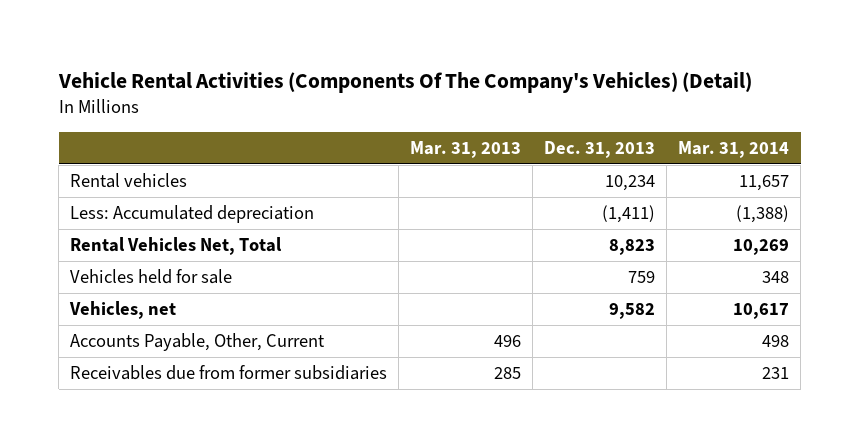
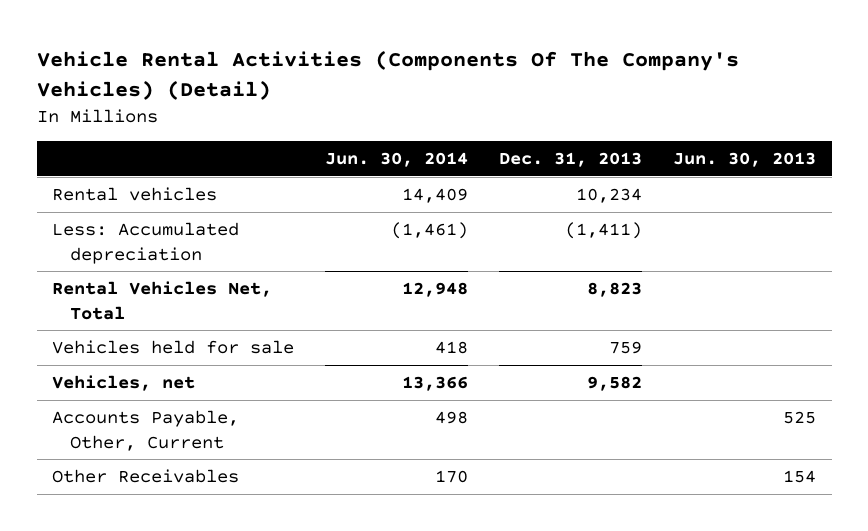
[410,140,522,158] Mar. 31, 2013 -> none
[678,140,790,158] Mar. 31, 2014 -> none
none -> [325,152,469,168] Jun. 30, 2014
none -> [673,152,817,168] Jun. 30, 2013
[70,365,388,381] Receivables due from former subsidiaries -> [52,468,240,483] Other Receivables

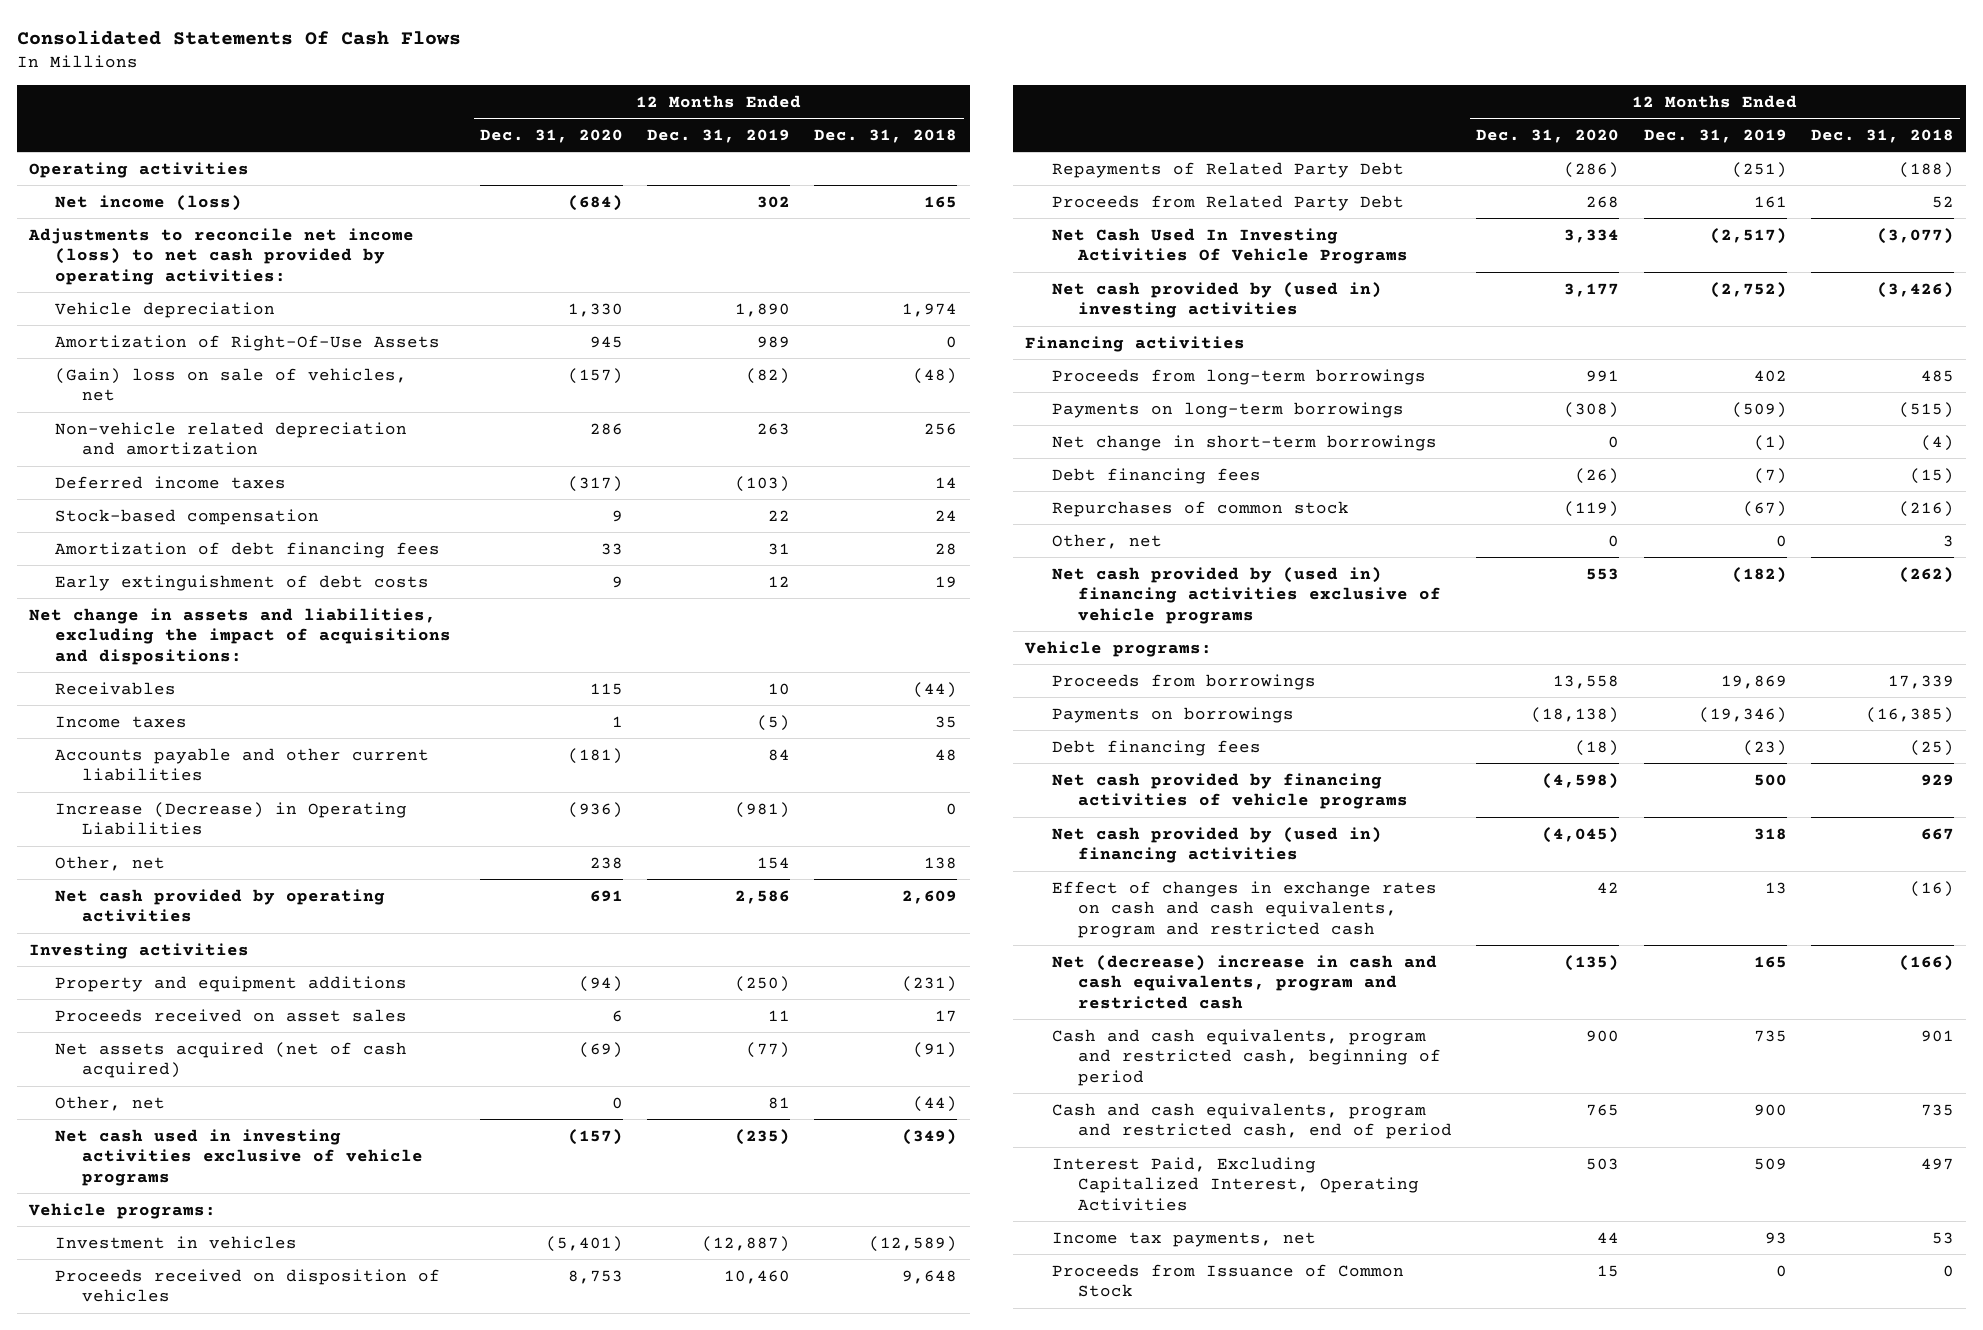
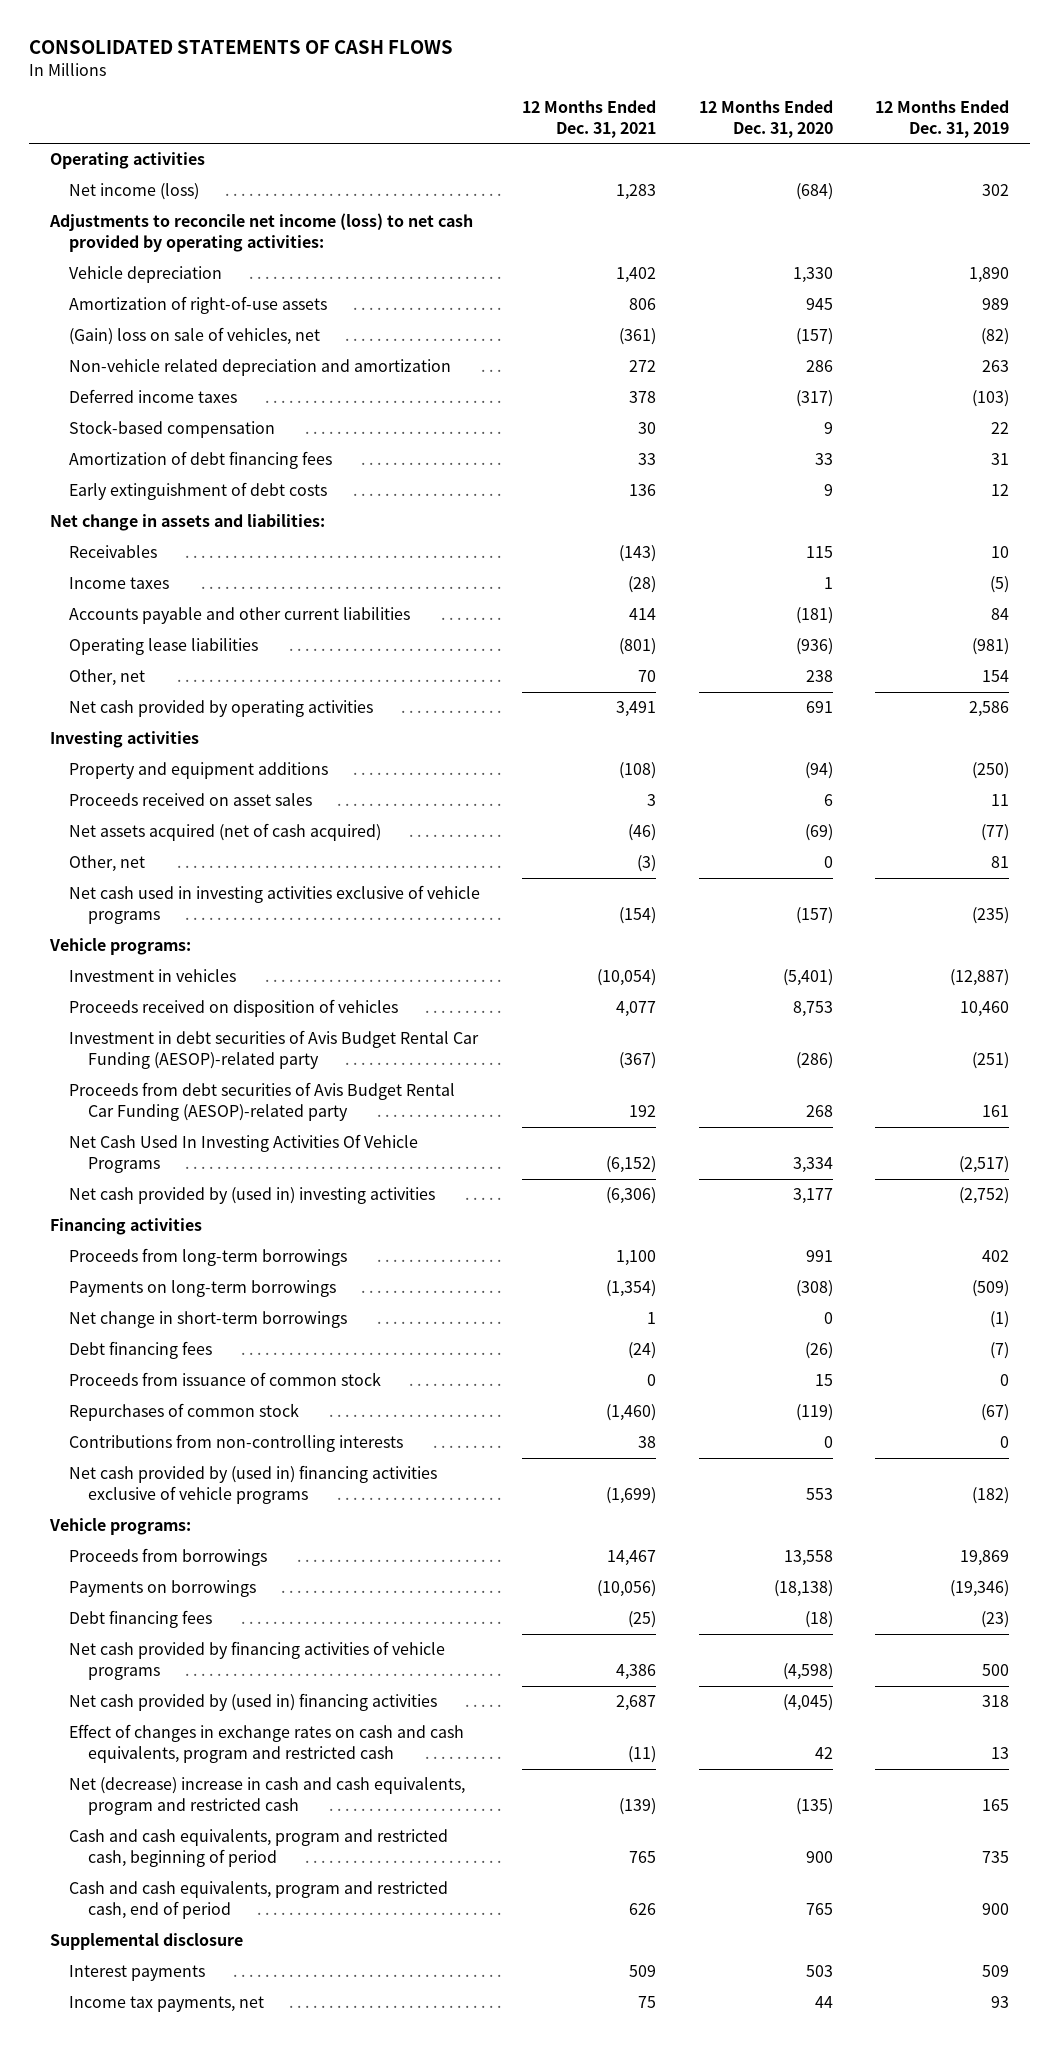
[16,29,461,45] Consolidated Statements Of Cash Flows -> [29,40,454,55] CONSOLIDATED STATEMENTS OF CASH FLOWS
[814,128,958,143] Dec. 31, 2018 -> none
none -> [522,100,657,138] 12 Months Ended Dec. 31, 2021
[55,334,441,351] Amortization of Right-Of-Use Assets -> [68,296,327,315] Amortization of right-of-use assets
[28,607,452,665] Net change in assets and liabilities, excluding the impact of acquisitions and dispositions: -> [50,514,326,532] Net change in assets and liabilities:
[55,801,408,836] Increase (Decrease) in Operating Liabilities -> [68,638,258,656] Operating lease liabilities
[1051,161,1404,178] Repayments of Related Party Debt -> [68,1030,479,1070] Investment in debt securities of Avis Budget Rental Car Funding (AESOP)-related party
[1051,194,1404,211] Proceeds from Related Party Debt -> [68,1082,455,1122] Proceeds from debt securities of Avis Budget Rental Car Funding (AESOP)-related party
none -> [68,1372,381,1387] Proceeds from issuance of common stock
[1051,533,1162,549] Other, net -> none
none -> [68,1434,403,1453] Contributions from non-controlling interests
none -> [50,1933,244,1951] Supplemental disclosure
[1051,1156,1420,1211] Interest Paid, Excluding Capitalized Interest, Operating Activities -> [68,1965,205,1982] Interest payments
[1051,1263,1404,1298] Proceeds from Issuance of Common Stock -> none

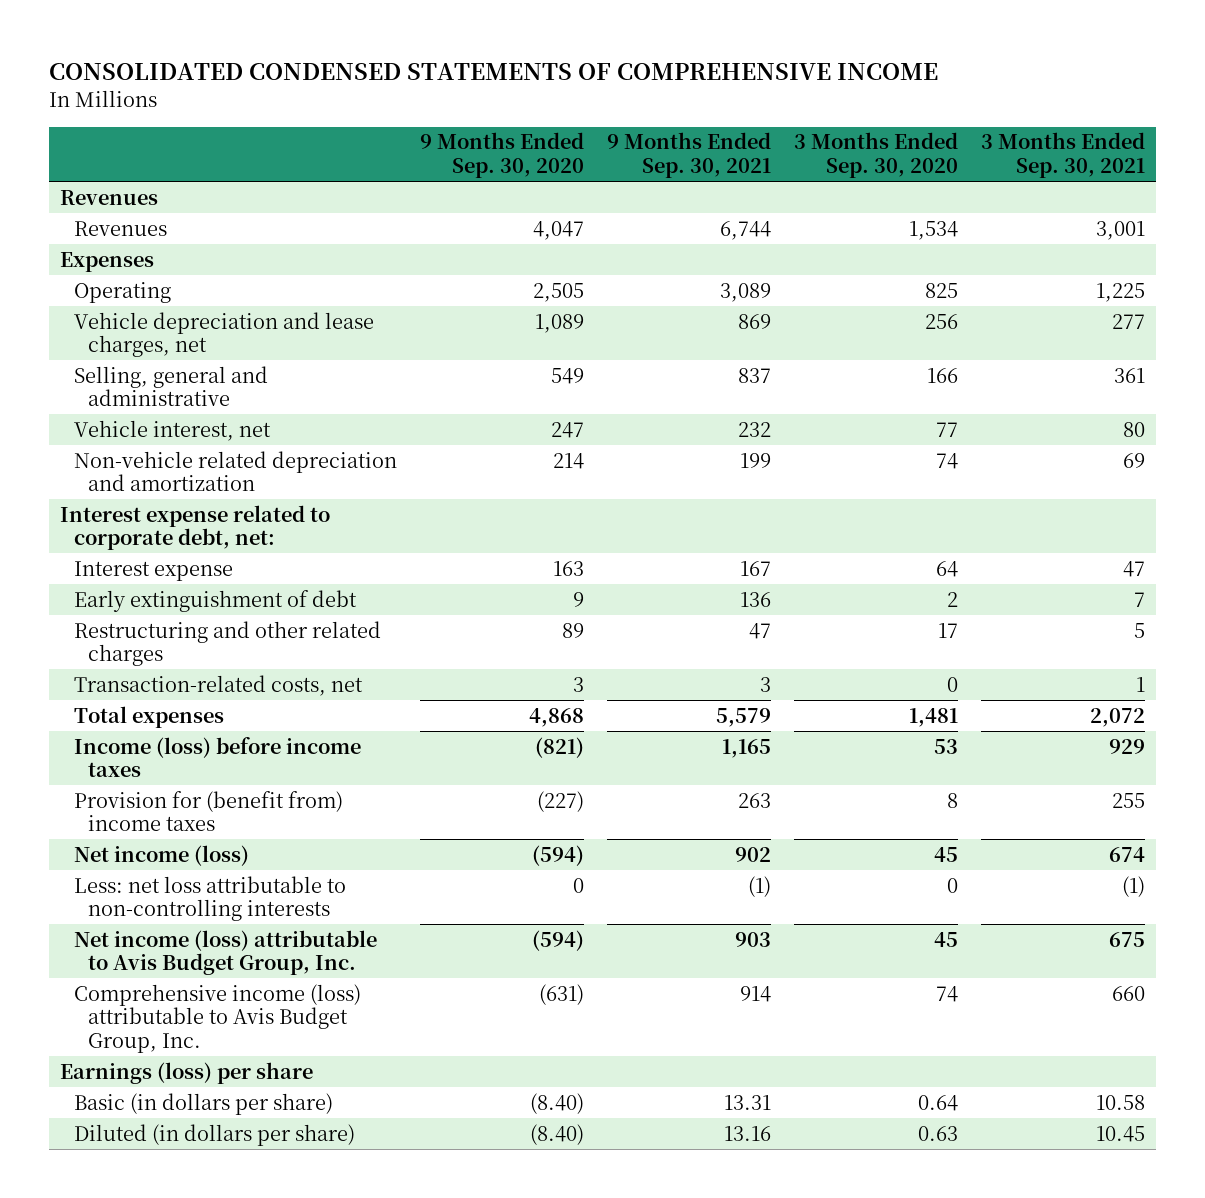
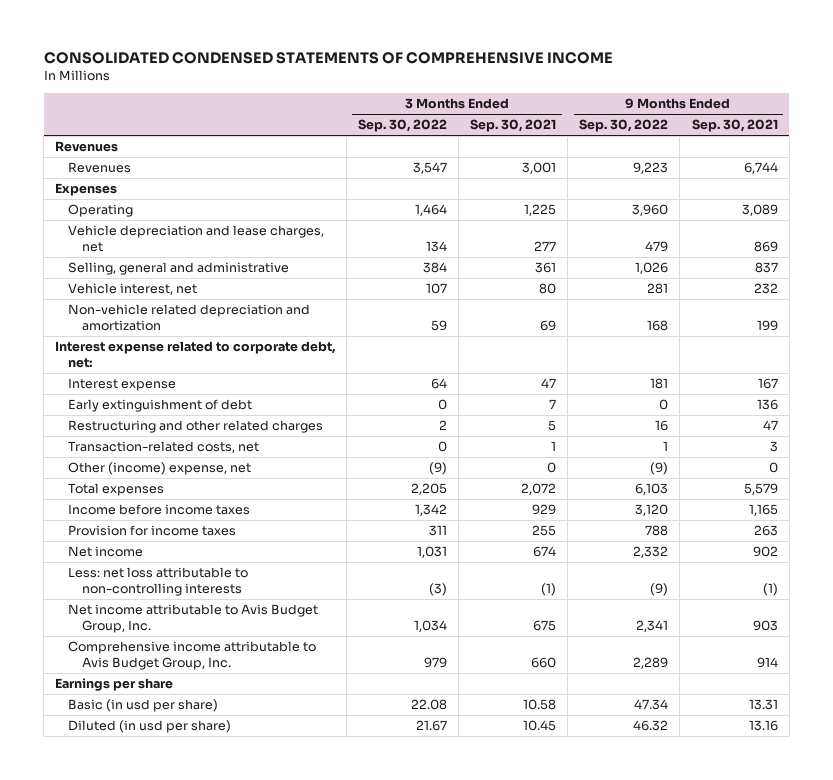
[420,132,585,178] 9 Months Ended Sep. 30, 2020 -> none
[793,132,958,178] 3 Months Ended Sep. 30, 2020 -> none
none -> [358,119,448,133] Sep. 30, 2022
none -> [579,119,669,133] Sep. 30, 2022
none -> [68,462,252,476] Other (income) expense, net
[74,736,362,778] Income (loss) before income taxes -> [68,504,251,516] Income before income taxes
[74,790,344,832] Provision for (benefit from) income taxes -> [68,525,237,537] Provision for income taxes
[74,844,250,866] Net income (loss) -> [68,546,144,558] Net income
[74,929,378,976] Net income (loss) attributable to Avis Budget Group, Inc. -> [68,604,319,633] Net income attributable to Avis Budget Group, Inc.
[74,983,362,1053] Comprehensive income (loss) attributable to Avis Budget Group, Inc. -> [68,641,317,670] Comprehensive income attributable to Avis Budget Group, Inc.
[60,1061,314,1084] Earnings (loss) per share -> [55,678,174,692] Earnings per share
[74,1092,334,1115] Basic (in dollars per share) -> [68,699,219,713] Basic (in usd per share)
[74,1123,356,1146] Diluted (in dollars per share) -> [68,720,232,734] Diluted (in usd per share)

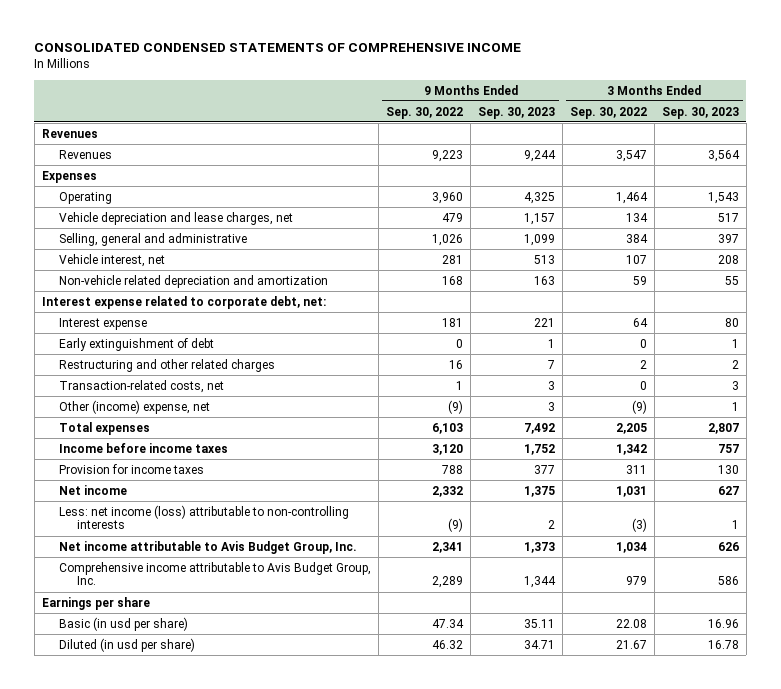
[470,119,557,133] Sep. 30, 2021 -> none
[691,119,778,133] Sep. 30, 2021 -> none
none -> [478,106,556,119] Sep. 30, 2023
none -> [661,106,739,119] Sep. 30, 2023
[68,567,249,596] Less: net loss attributable to non-controlling interests -> [59,504,350,530] Less: net income (loss) attributable to non-controlling interests

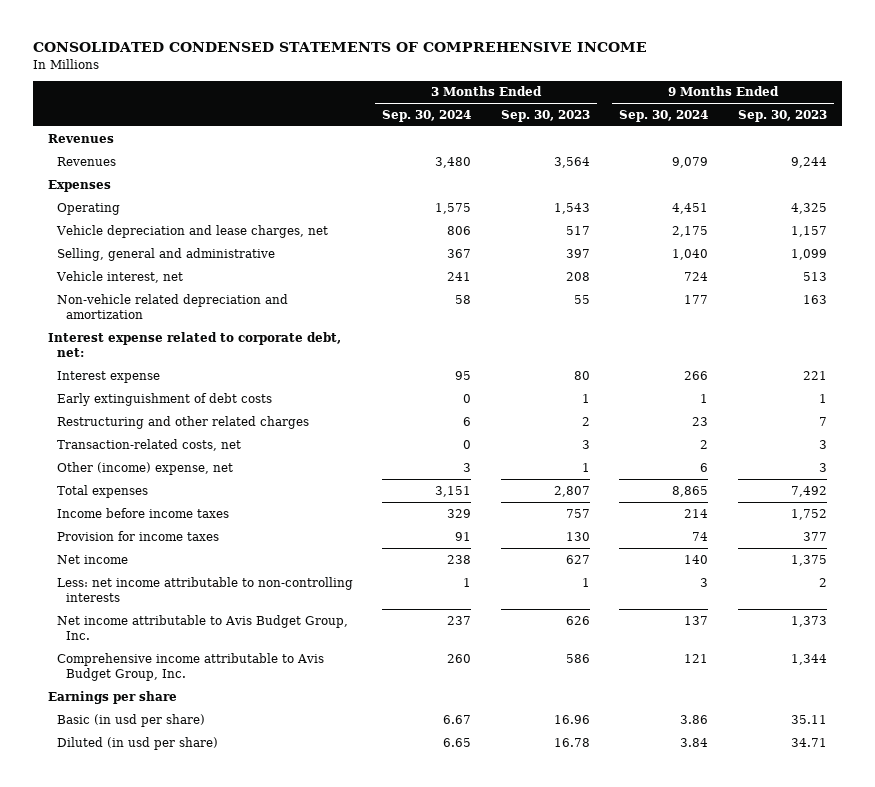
[386,106,464,119] Sep. 30, 2022 -> none
[569,106,647,119] Sep. 30, 2022 -> none
none -> [382,110,472,123] Sep. 30, 2024
none -> [619,110,709,123] Sep. 30, 2024
[59,337,215,351] Early extinguishment of debt -> [56,392,272,406] Early extinguishment of debt costs
[59,504,350,530] Less: net income (loss) attributable to non-controlling interests -> [56,576,353,603] Less: net income attributable to non-controlling interests

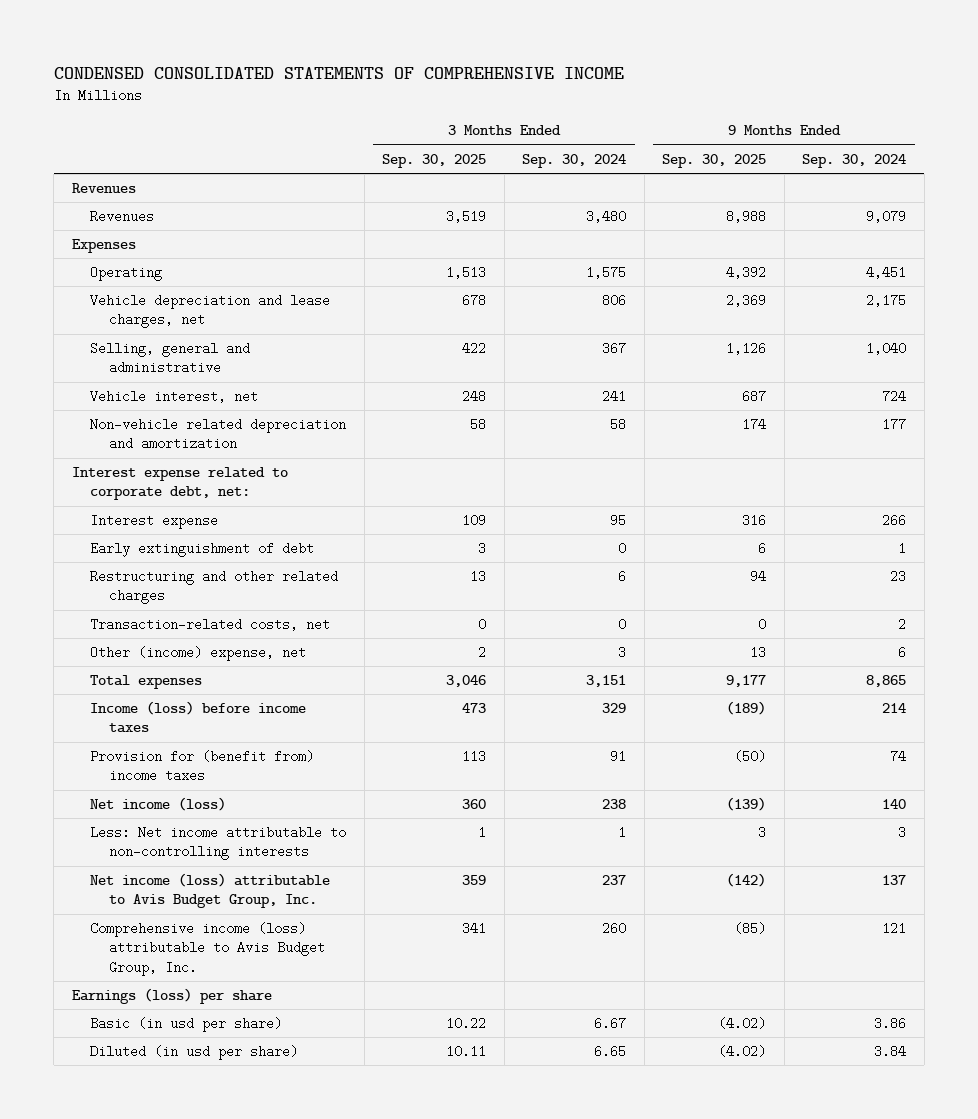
[33,42,648,53] CONSOLIDATED CONDENSED STATEMENTS OF COMPREHENSIVE INCOME -> [53,66,624,79] CONDENSED CONSOLIDATED STATEMENTS OF COMPREHENSIVE INCOME
[500,110,590,123] Sep. 30, 2023 -> none
[737,110,827,123] Sep. 30, 2023 -> none
none -> [382,153,487,168] Sep. 30, 2025
none -> [662,153,767,168] Sep. 30, 2025
[56,392,272,406] Early extinguishment of debt costs -> [90,542,315,558] Early extinguishment of debt
[56,507,229,518] Income before income taxes -> [90,701,307,734] Income (loss) before income taxes
[56,530,219,541] Provision for income taxes -> [90,750,315,783] Provision for (benefit from) income taxes
[56,554,128,564] Net income -> [90,797,227,812] Net income (loss)
[56,576,353,603] Less: net income attributable to non-controlling interests -> [90,826,347,861] Less: Net income attributable to non-controlling interests
[56,614,348,641] Net income attributable to Avis Budget Group, Inc. -> [90,873,331,909] Net income (loss) attributable to Avis Budget Group, Inc.
[56,652,324,682] Comprehensive income attributable to Avis Budget Group, Inc. -> [90,922,325,976] Comprehensive income (loss) attributable to Avis Budget Group, Inc.
[47,690,177,704] Earnings per share -> [71,988,272,1005] Earnings (loss) per share

